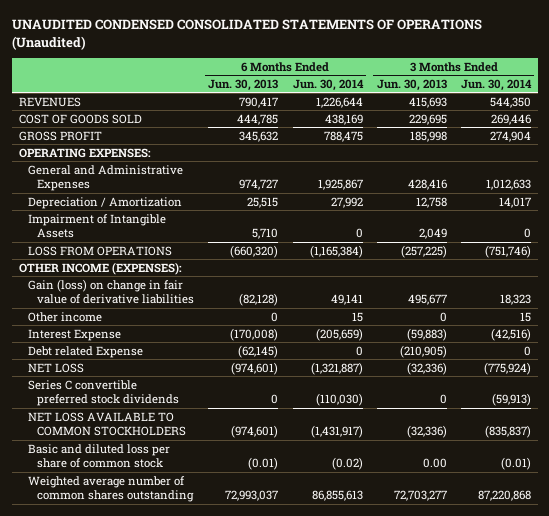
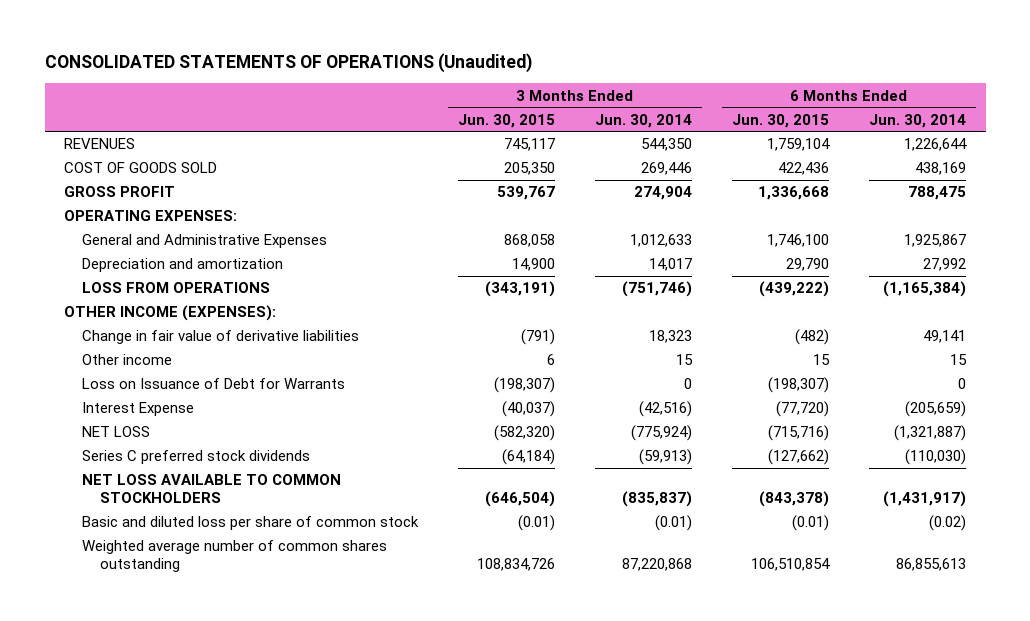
[11,19,482,50] UNAUDITED CONDENSED CONSOLIDATED STATEMENTS OF OPERATIONS (Unaudited) -> [44,53,532,74] CONSOLIDATED STATEMENTS OF OPERATIONS (Unaudited)
[208,78,279,91] Jun. 30, 2013 -> none
[376,78,447,91] Jun. 30, 2013 -> none
none -> [458,113,556,128] Jun. 30, 2015
none -> [731,113,829,128] Jun. 30, 2015
[27,213,166,239] Impairment of Intangible Assets -> none
[27,196,182,209] Depreciation / Amortization -> [82,258,284,273] Depreciation and amortization
[27,278,195,305] Gain (loss) on change in fair value of derivative liabilities -> [82,330,360,345] Change in fair value of derivative liabilities
none -> [82,378,346,390] Loss on Issuance of Debt for Warrants
[27,345,143,358] Debt related Expense -> none
[27,379,180,407] Series C convertible preferred stock dividends -> [82,450,311,465] Series C preferred stock dividends

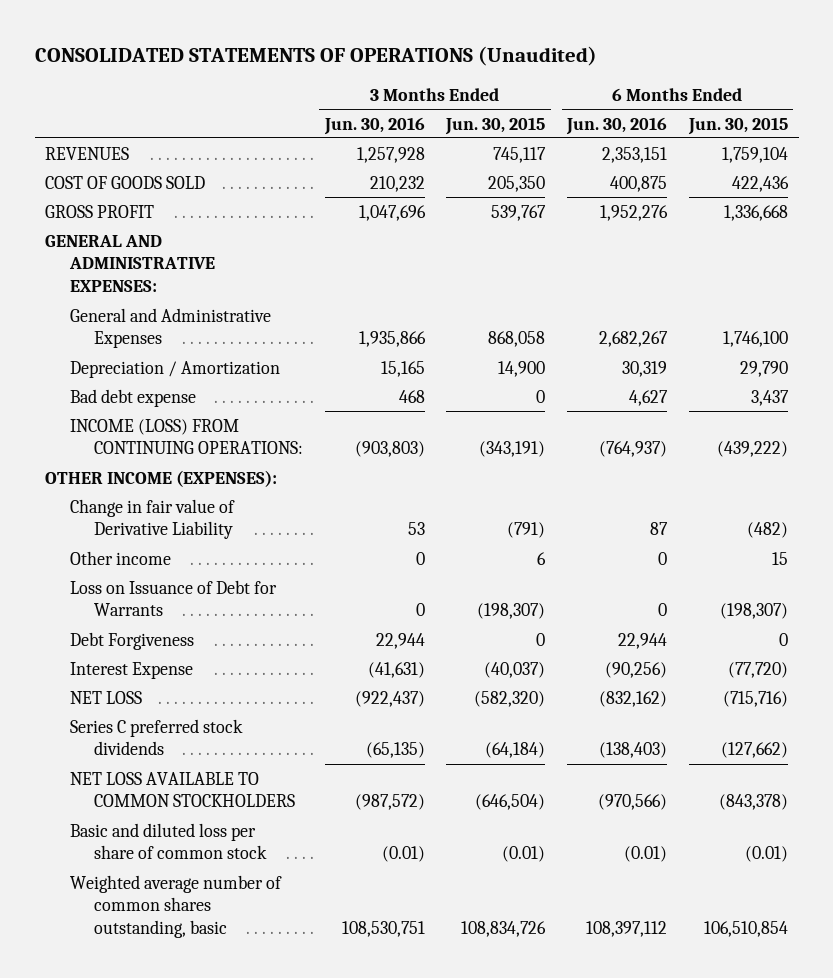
[594,113,692,128] Jun. 30, 2014 -> none
[868,113,966,128] Jun. 30, 2014 -> none
none -> [323,116,425,135] Jun. 30, 2016
none -> [566,116,668,135] Jun. 30, 2016
[64,210,238,222] OPERATING EXPENSES: -> [45,234,215,293] GENERAL AND ADMINISTRATIVE EXPENSES:
[82,258,284,273] Depreciation and amortization -> [69,360,280,378] Depreciation / Amortization
none -> [69,388,196,407] Bad debt expense
[82,282,271,294] LOSS FROM OPERATIONS -> [69,418,304,455] INCOME (LOSS) FROM CONTINUING OPERATIONS:
[82,330,360,345] Change in fair value of derivative liabilities -> [69,498,235,540] Change in fair value of Derivative Liability
none -> [69,631,194,650] Debt Forgiveness
[82,540,388,573] Weighted average number of common shares outstanding -> [69,874,282,939] Weighted average number of common shares outstanding, basic

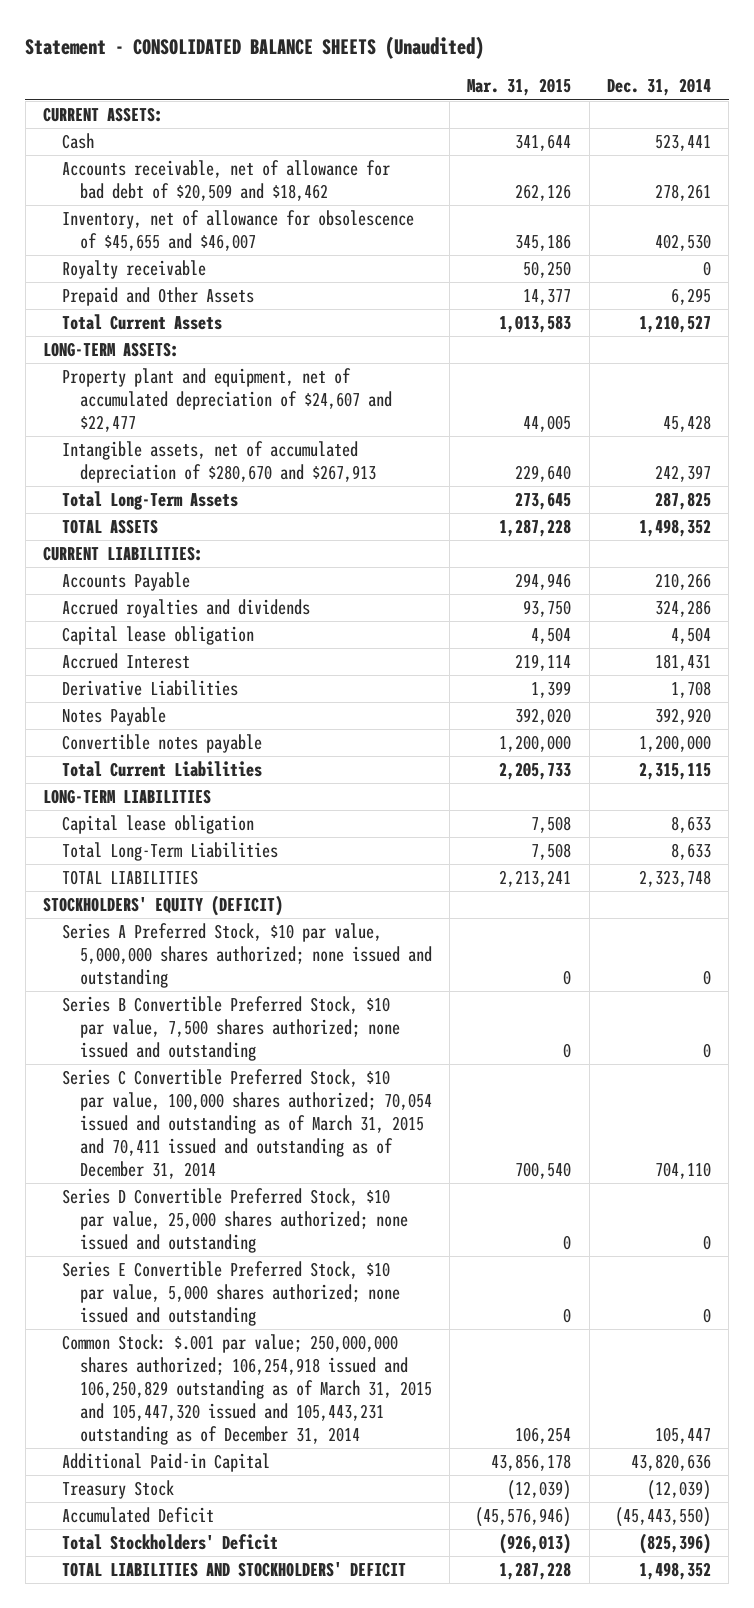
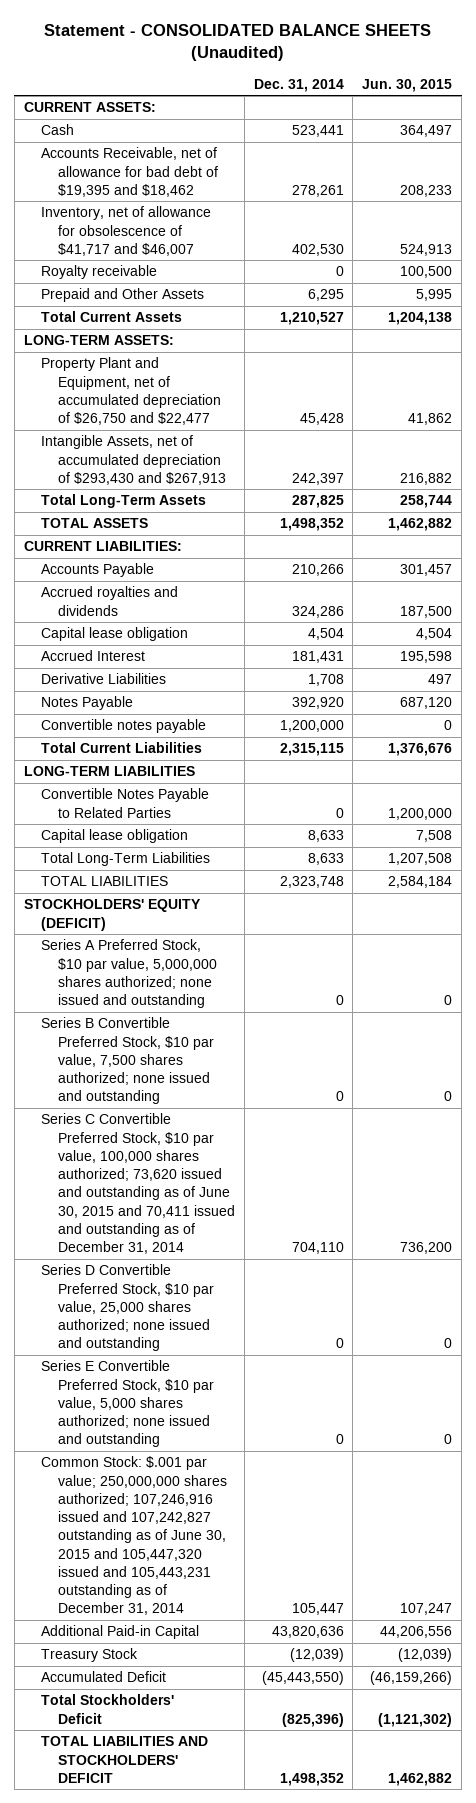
[467,78,572,97] Mar. 31, 2015 -> none
none -> [362,78,453,92] Jun. 30, 2015
[61,160,390,202] Accounts receivable, net of allowance for bad debt of $20,509 and $18,462 -> [40,147,218,197] Accounts Receivable, net of allowance for bad debt of $19,395 and $18,462
[61,210,414,252] Inventory, net of allowance for obsolescence of $45,655 and $46,007 -> [40,206,211,256] Inventory, net of allowance for obsolescence of $41,717 and $46,007
[61,368,392,432] Property plant and equipment, net of accumulated depreciation of $24,607 and $22,477 -> [40,357,221,426] Property Plant and Equipment, net of accumulated depreciation of $26,750 and $22,477
[61,441,376,484] Intangible assets, net of accumulated depreciation of $280,670 and $267,913 -> [40,435,226,485] Intangible Assets, net of accumulated depreciation of $293,430 and $267,913
none -> [40,788,209,818] Convertible Notes Payable to Related Parties
[61,1069,432,1179] Series C Convertible Preferred Stock, $10 par value, 100,000 shares authorized; 70,054 issued and outstanding as of March 31, 2015 and 70,411 issued and outstanding as of December 31, 2014 -> [40,1113,235,1255] Series C Convertible Preferred Stock, $10 par value, 100,000 shares authorized; 73,620 issued and outstanding as of June 30, 2015 and 70,411 issued and outstanding as of December 31, 2014
[61,1334,432,1445] Common Stock: $.001 par value; 250,000,000 shares authorized; 106,254,918 issued and 106,250,829 outstanding as of March 31, 2015 and 105,447,320 issued and 105,443,231 outstanding as of December 31, 2014 -> [40,1456,227,1616] Common Stock: $.001 par value; 250,000,000 shares authorized; 107,246,916 issued and 107,242,827 outstanding as of June 30, 2015 and 105,447,320 issued and 105,443,231 outstanding as of December 31, 2014

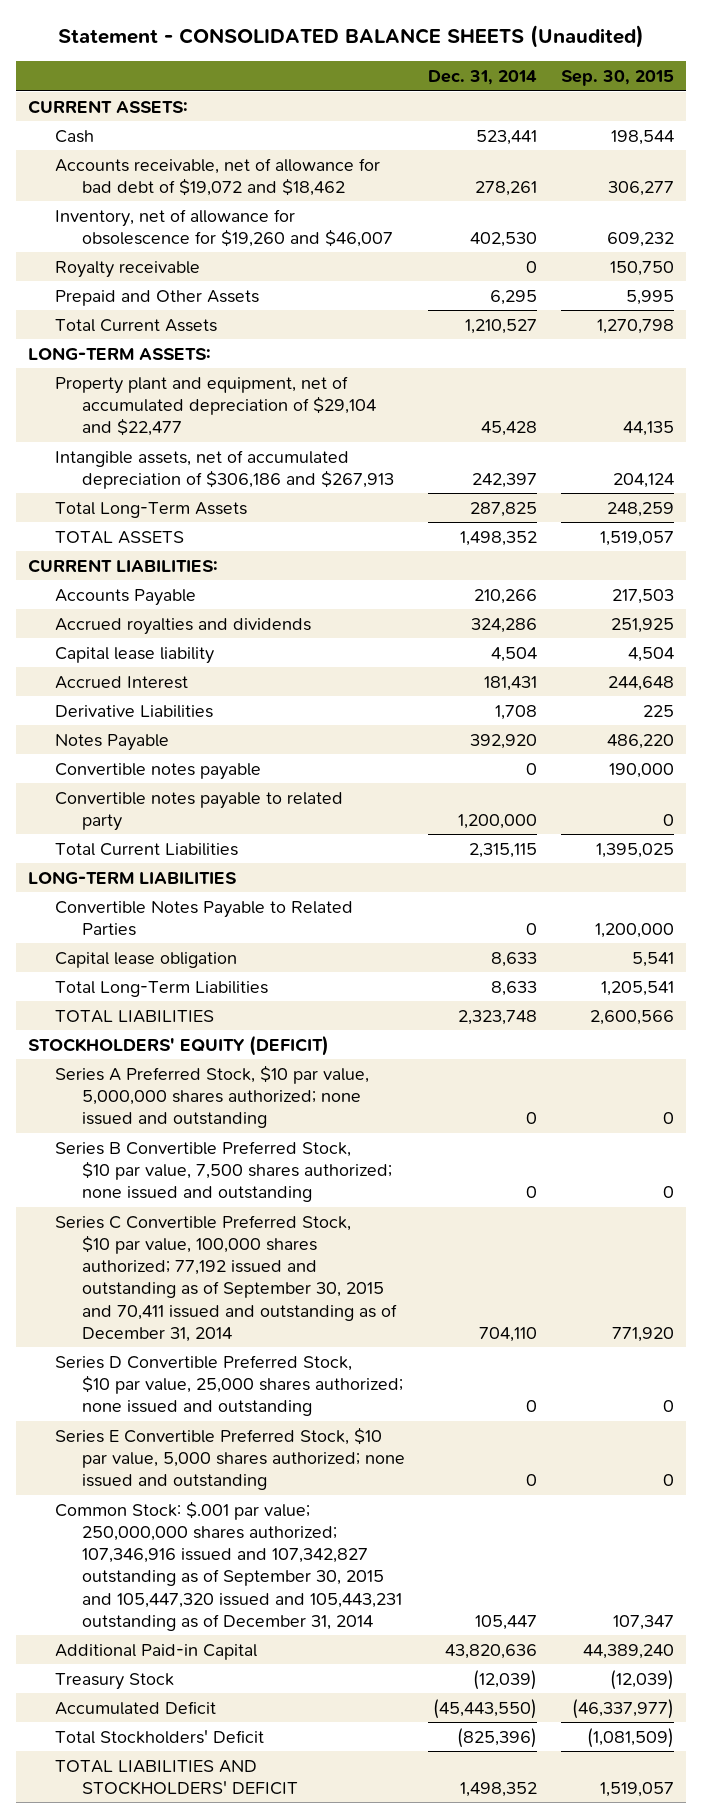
[362,78,453,92] Jun. 30, 2015 -> none
none -> [561,70,675,87] Sep. 30, 2015
[40,147,218,197] Accounts Receivable, net of allowance for bad debt of $19,395 and $18,462 -> [54,157,380,196] Accounts receivable, net of allowance for bad debt of $19,072 and $18,462
[40,206,211,256] Inventory, net of allowance for obsolescence of $41,717 and $46,007 -> [54,208,393,247] Inventory, net of allowance for obsolescence for $19,260 and $46,007
[40,357,221,426] Property Plant and Equipment, net of accumulated depreciation of $26,750 and $22,477 -> [54,375,376,437] Property plant and equipment, net of accumulated depreciation of $29,104 and $22,477
[40,435,226,485] Intangible Assets, net of accumulated depreciation of $293,430 and $267,913 -> [54,449,394,489] Intangible assets, net of accumulated depreciation of $306,186 and $267,913
[40,627,188,642] Capital lease obligation -> [54,646,214,664] Capital lease liability
[279,720,344,733] 1,200,000 -> [526,762,538,775] 0
none -> [54,791,343,831] Convertible notes payable to related party
[40,1113,235,1255] Series C Convertible Preferred Stock, $10 par value, 100,000 shares authorized; 73,620 issued and outstanding as of June 30, 2015 and 70,411 issued and outstanding as of December 31, 2014 -> [54,1214,397,1342] Series C Convertible Preferred Stock, $10 par value, 100,000 shares authorized; 77,192 issued and outstanding as of September 30, 2015 and 70,411 issued and outstanding as of December 31, 2014
[40,1456,227,1616] Common Stock: $.001 par value; 250,000,000 shares authorized; 107,246,916 issued and 107,242,827 outstanding as of June 30, 2015 and 105,447,320 issued and 105,443,231 outstanding as of December 31, 2014 -> [54,1500,402,1631] Common Stock: $.001 par value; 250,000,000 shares authorized; 107,346,916 issued and 107,342,827 outstanding as of September 30, 2015 and 105,447,320 issued and 105,443,231 outstanding as of December 31, 2014

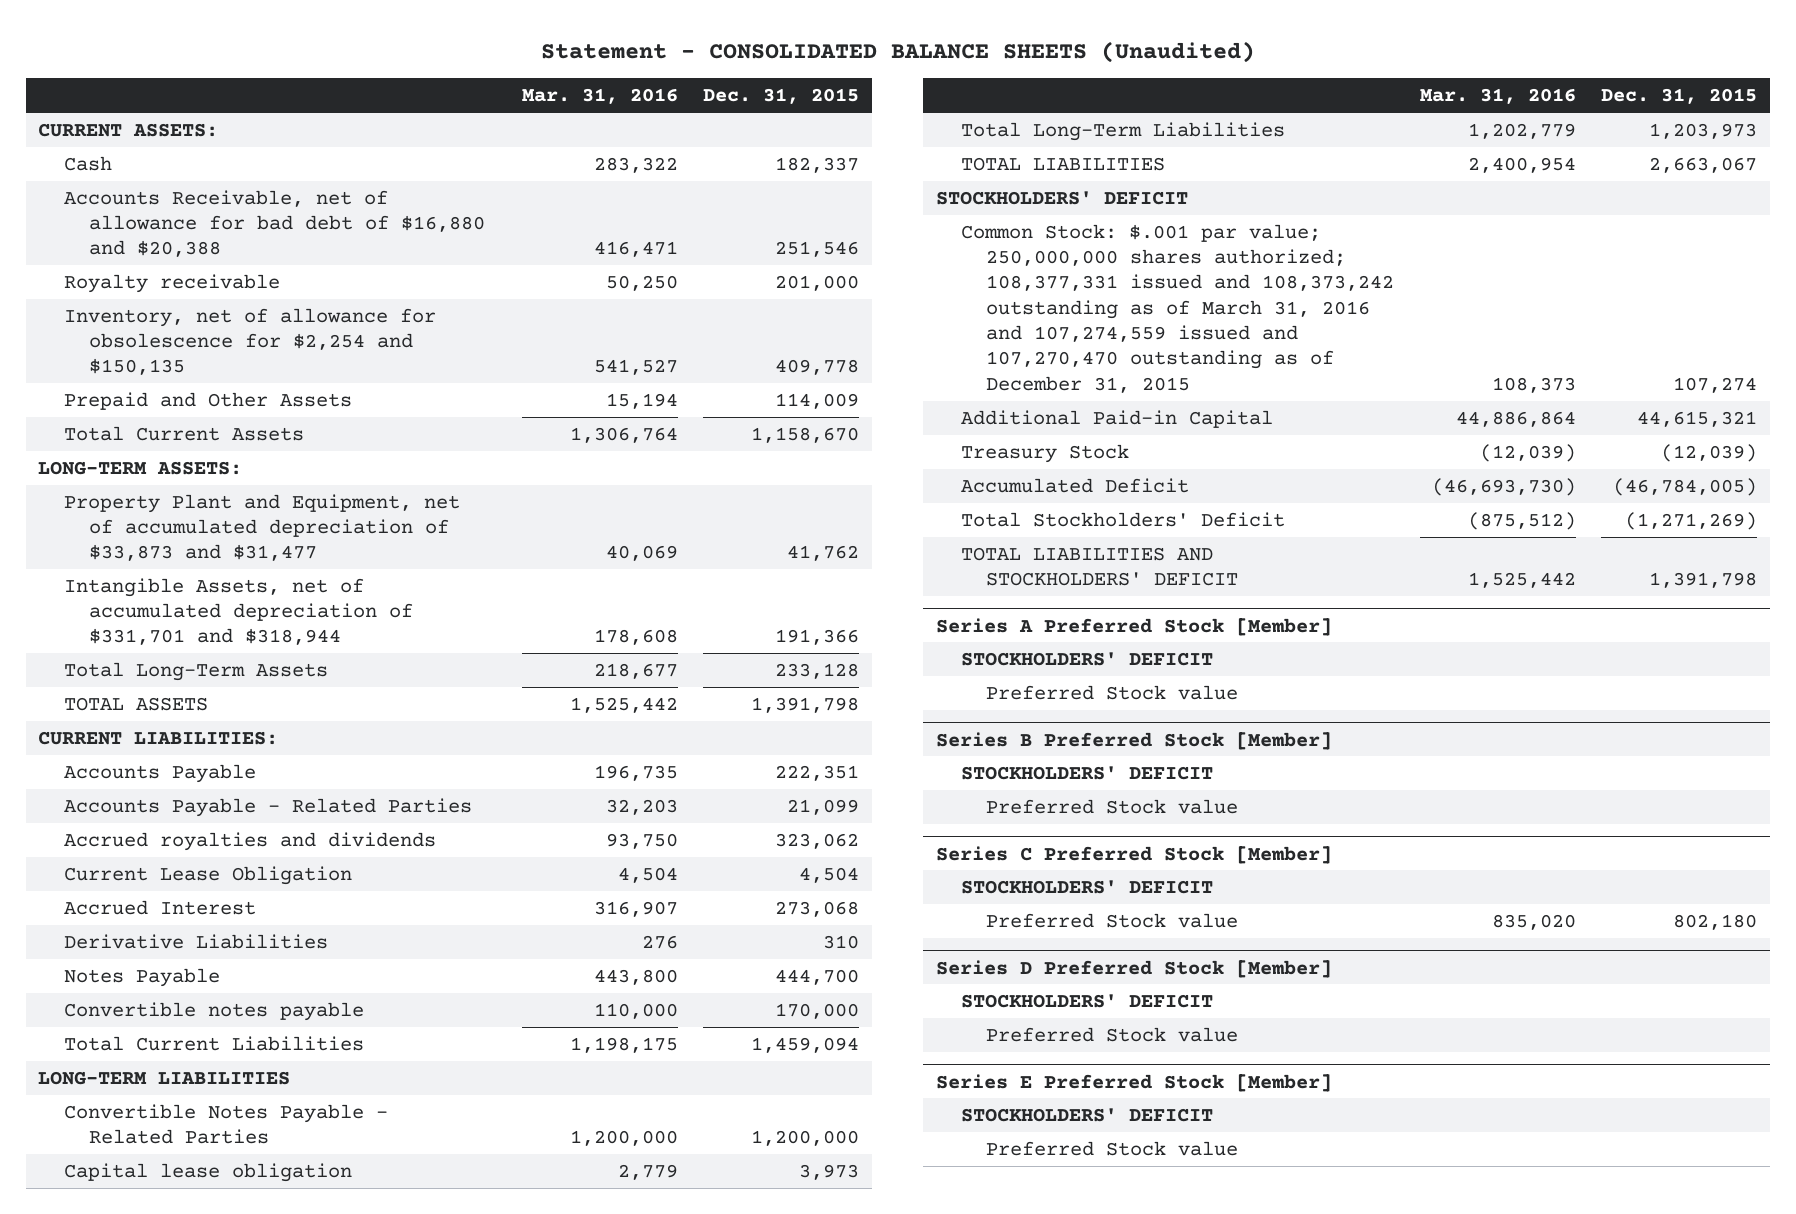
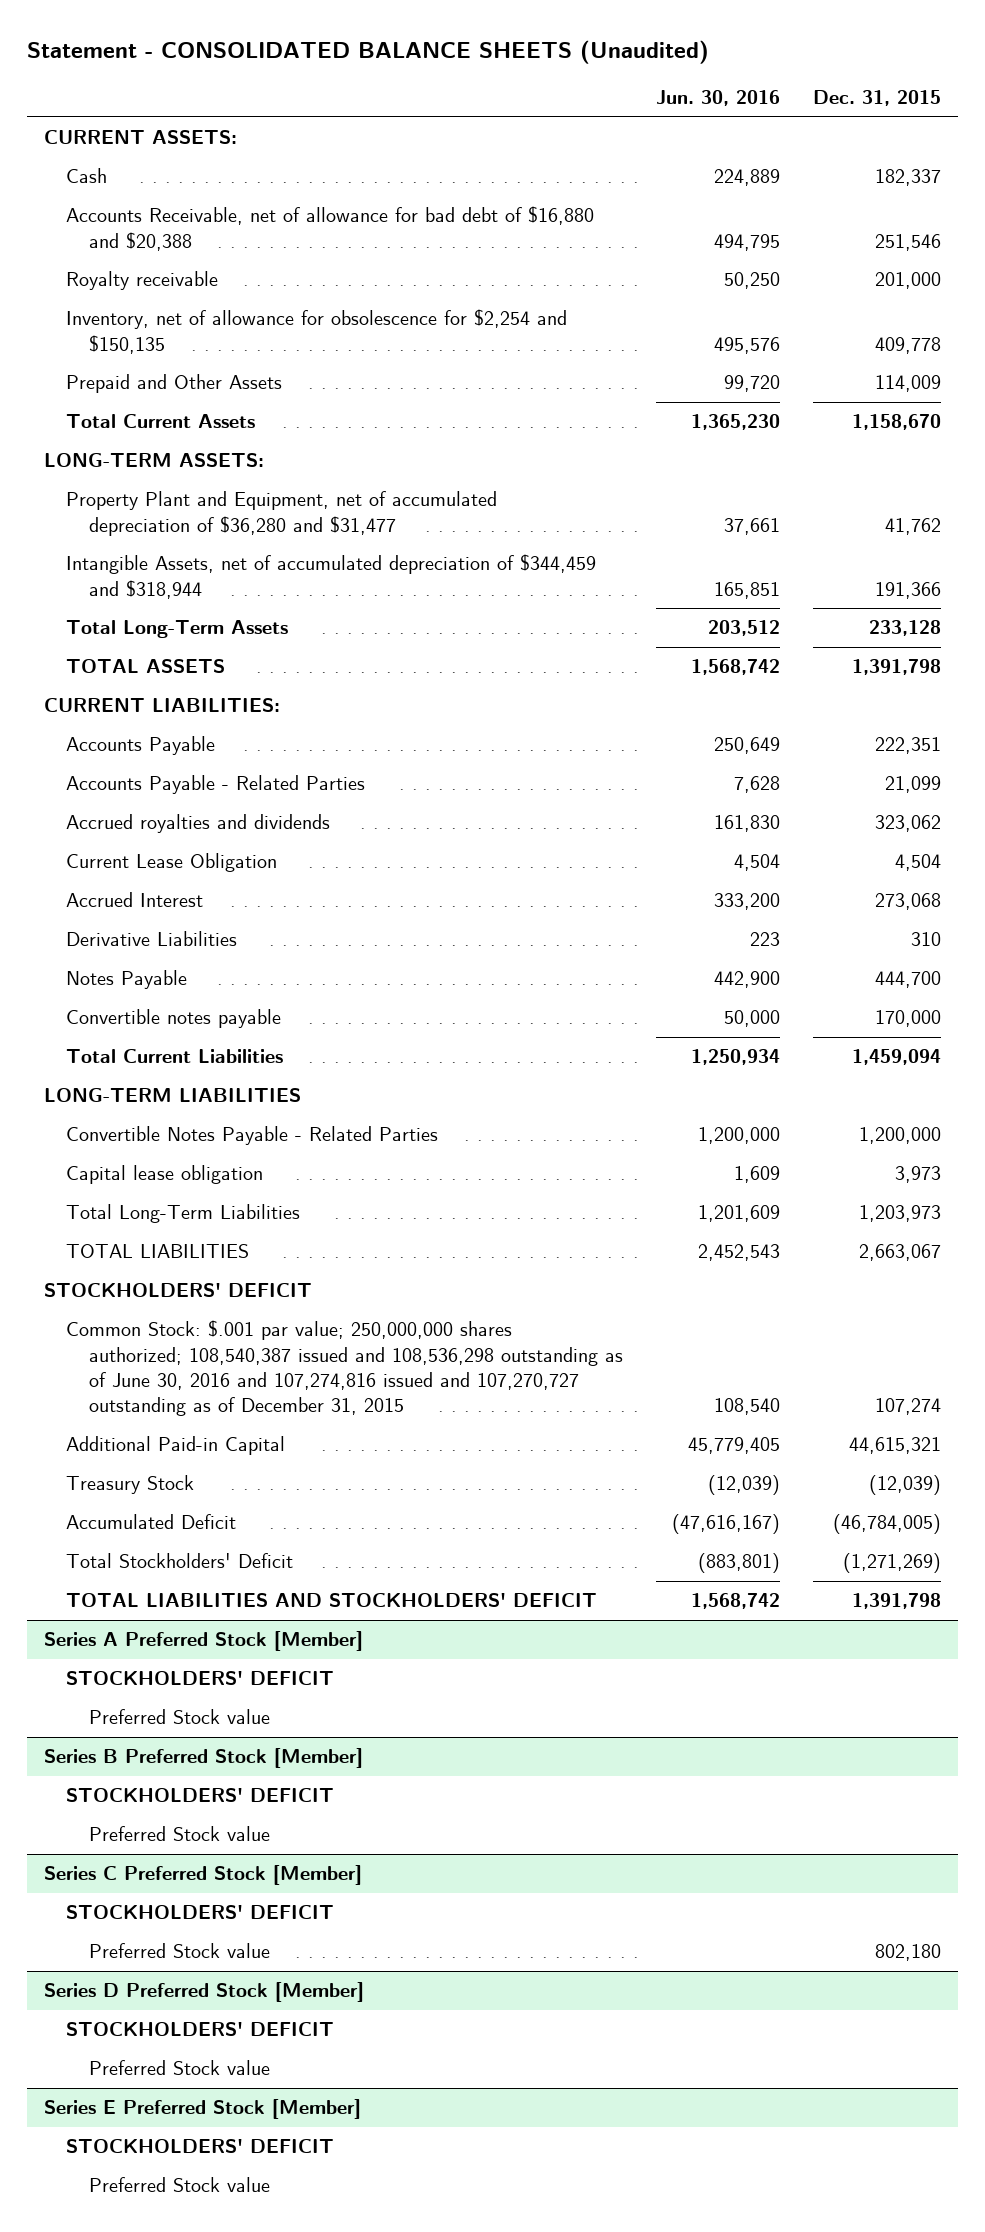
[522,88,679,105] Mar. 31, 2016 -> none
none -> [656,90,781,107] Jun. 30, 2016
[63,493,460,562] Property Plant and Equipment, net of accumulated depreciation of $33,873 and $31,477 -> [66,491,498,536] Property Plant and Equipment, net of accumulated depreciation of $36,280 and $31,477
[63,577,413,646] Intangible Assets, net of accumulated depreciation of $331,701 and $318,944 -> [66,554,597,599] Intangible Assets, net of accumulated depreciation of $344,459 and $318,944
[961,223,1395,393] Common Stock: $.001 par value; 250,000,000 shares authorized; 108,377,331 issued and 108,373,242 outstanding as of March 31, 2016 and 107,274,559 issued and 107,270,470 outstanding as of December 31, 2015 -> [66,1320,623,1417] Common Stock: $.001 par value; 250,000,000 shares authorized; 108,540,387 issued and 108,536,298 outstanding as of June 30, 2016 and 107,274,816 issued and 107,270,727 outstanding as of December 31, 2015

